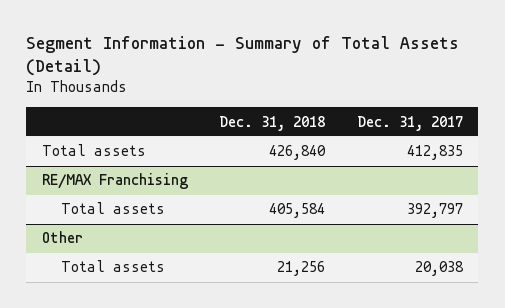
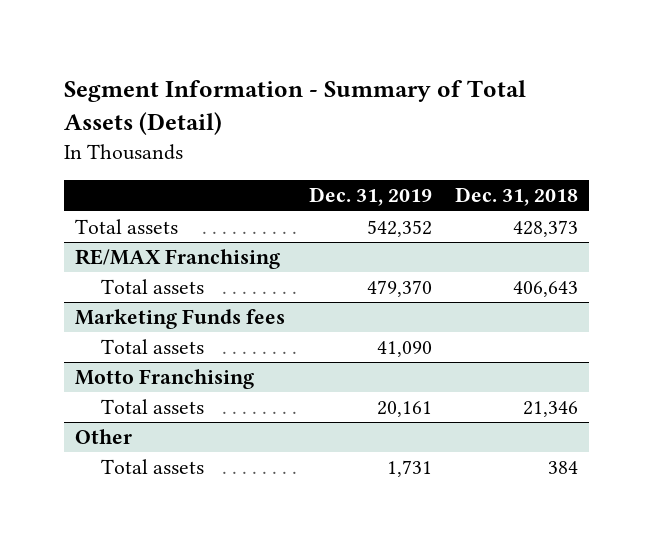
[356,115,463,131] Dec. 31, 2017 -> none
none -> [308,187,432,207] Dec. 31, 2019
[269,145,327,161] 426,840 -> [512,220,578,238] 428,373
[269,203,326,219] 405,584 -> [512,281,578,298] 406,643
none -> [75,309,286,330] Marketing Funds fees
none -> [100,339,204,355] Total assets
none -> [75,369,255,390] Motto Franchising
none -> [100,399,204,415] Total assets
[277,261,326,277] 21,256 -> [547,461,578,475] 384

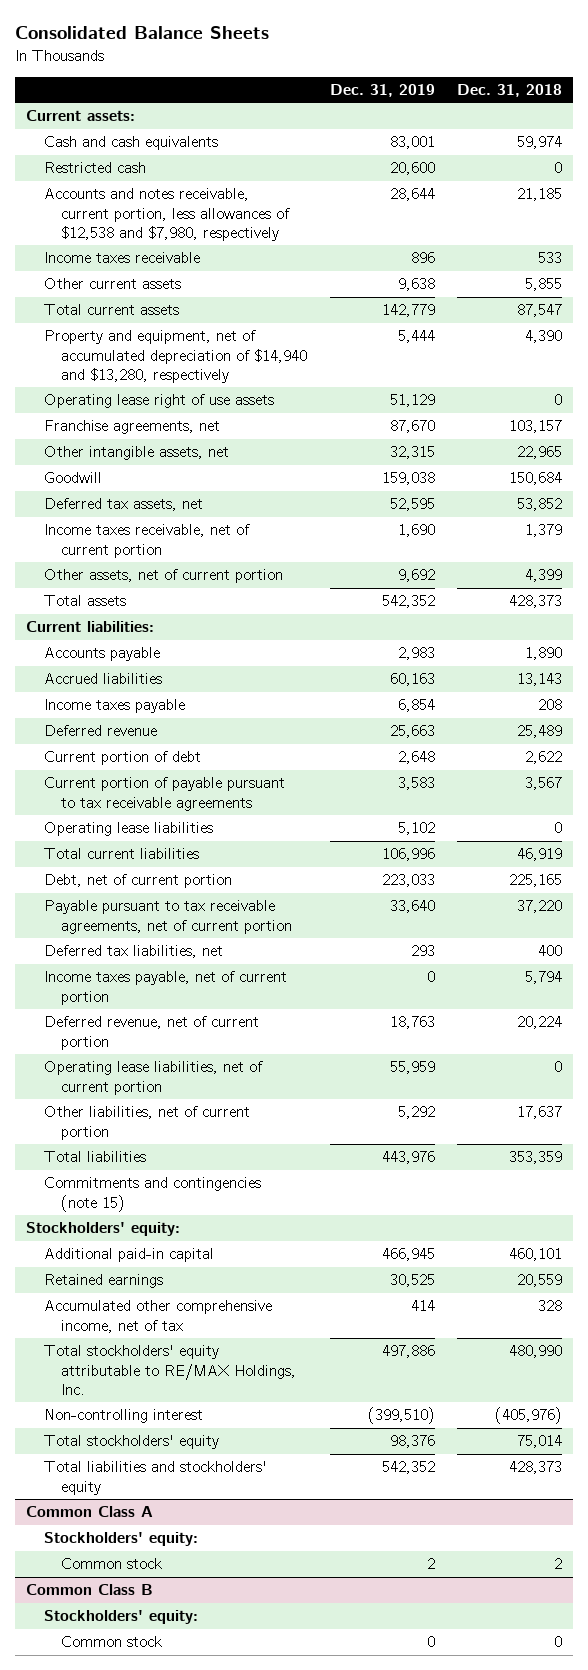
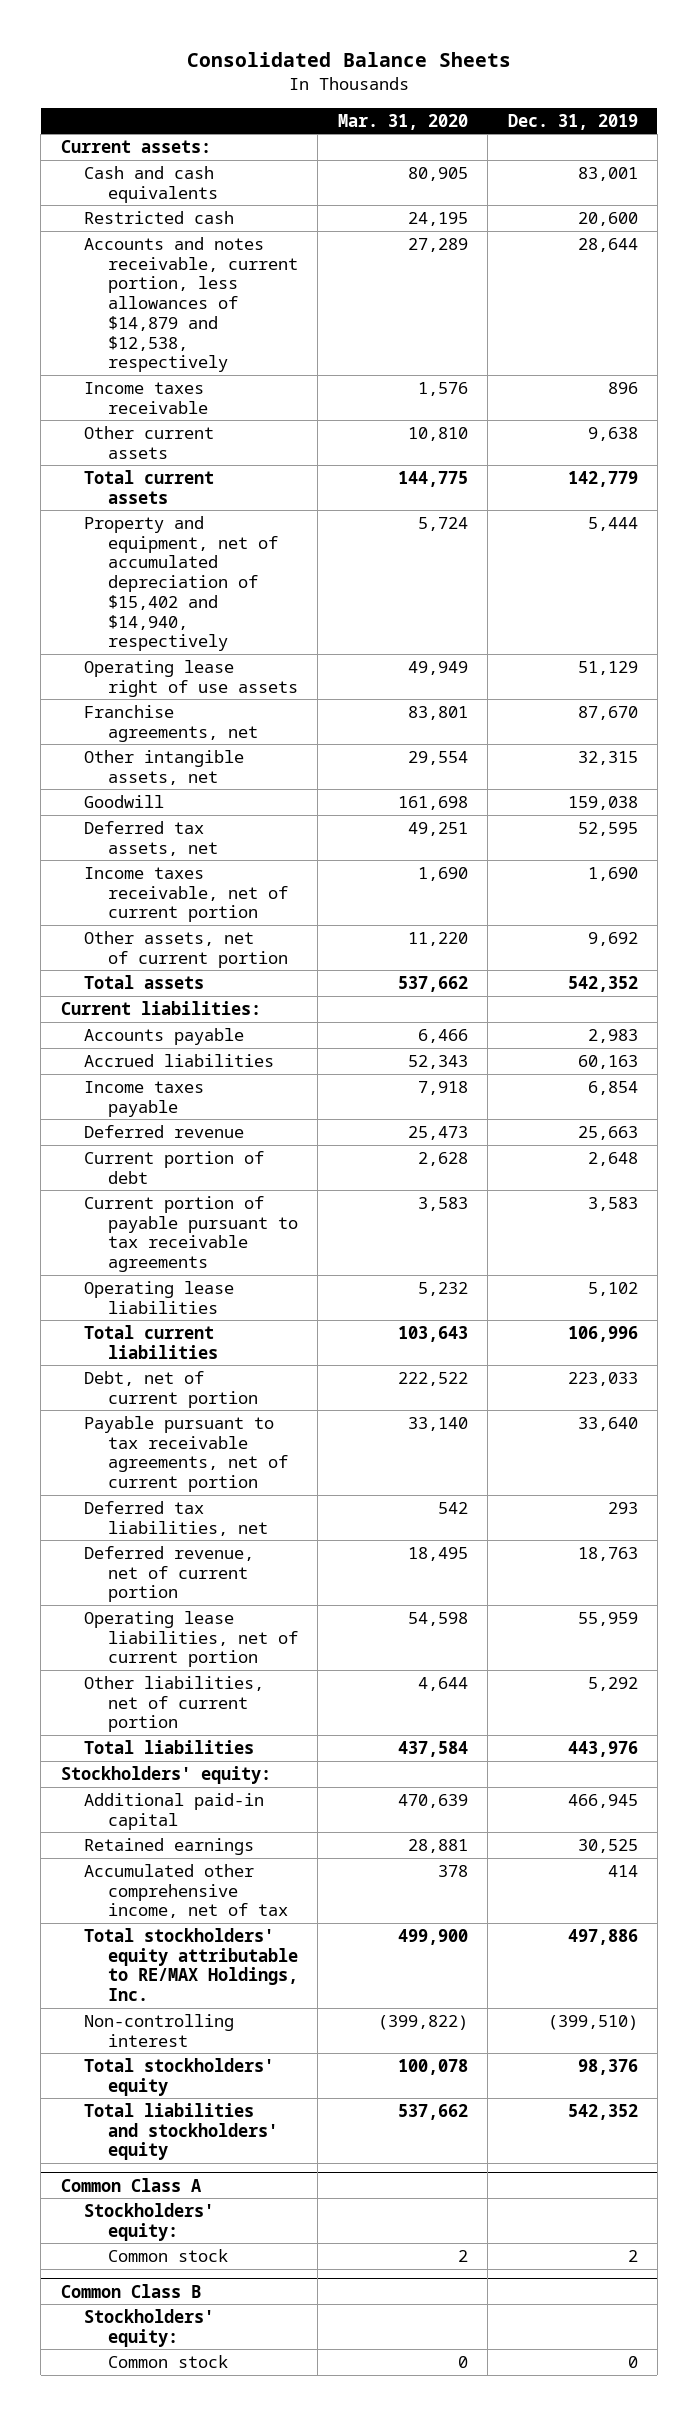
[456,84,562,98] Dec. 31, 2018 -> none
none -> [337,113,468,130] Mar. 31, 2020
[43,188,291,242] Accounts and notes receivable, current portion, less allowances of $12,538 and $7,980, respectively -> [84,236,299,373] Accounts and notes receivable, current portion, less allowances of $14,879 and $12,538, respectively
[43,330,308,384] Property and equipment, net of accumulated depreciation of $14,940 and $13,280, respectively -> [84,515,279,652] Property and equipment, net of accumulated depreciation of $15,402 and $14,940, respectively
[43,971,287,1005] Income taxes payable, net of current portion -> none
[43,1177,261,1212] Commitments and contingencies (note 15) -> none

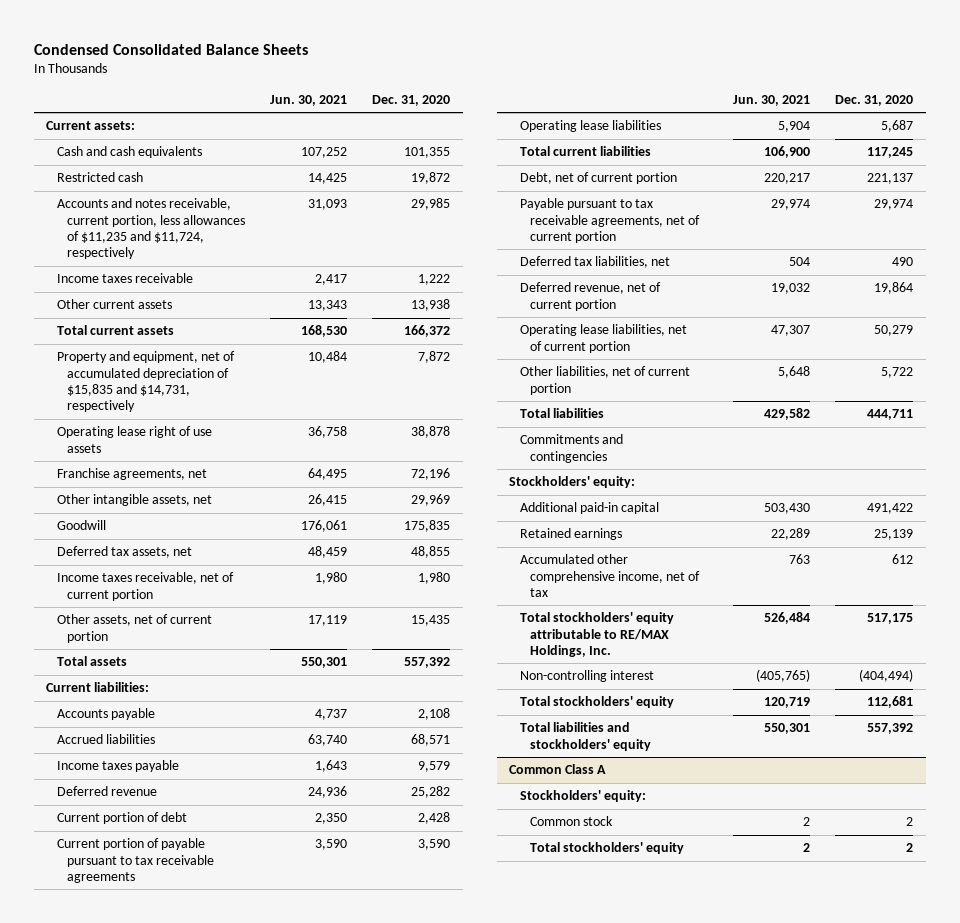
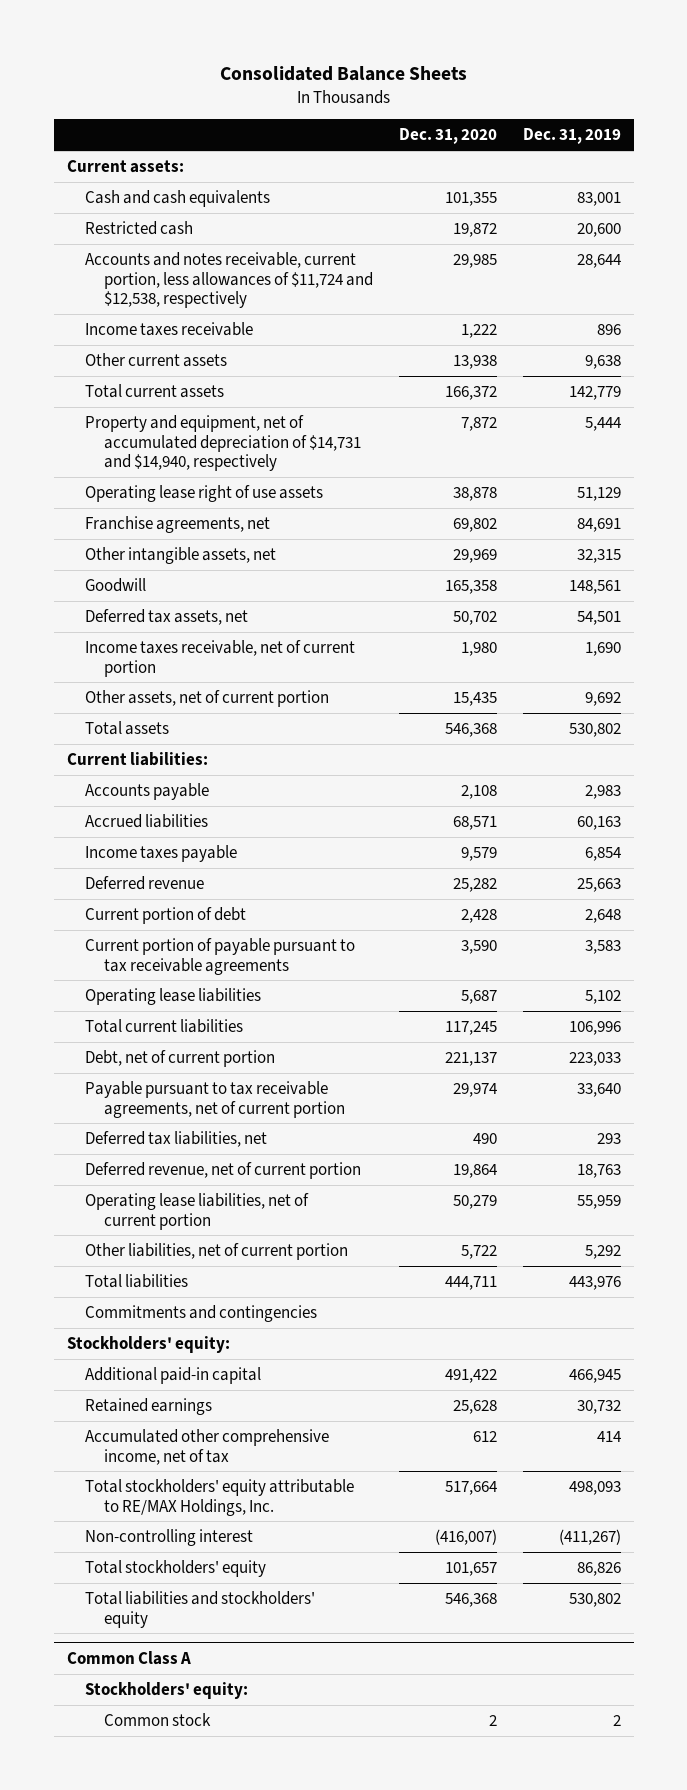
[33,43,308,55] Condensed Consolidated Balance Sheets -> [219,65,467,81] Consolidated Balance Sheets
[270,94,348,106] Jun. 30, 2021 -> none
none -> [522,128,621,145] Dec. 31, 2019
[56,198,246,260] Accounts and notes receivable, current portion, less allowances of $11,235 and $11,724, respectively -> [85,251,374,309] Accounts and notes receivable, current portion, less allowances of $11,724 and $12,538, respectively
[56,351,235,413] Property and equipment, net of accumulated depreciation of $15,835 and $14,731, respectively -> [85,414,362,472] Property and equipment, net of accumulated depreciation of $14,731 and $14,940, respectively
[411,468,451,481] 72,196 -> [452,517,497,532] 69,802
[404,520,451,533] 175,835 -> [444,579,497,594] 165,358
[411,546,451,559] 48,855 -> [452,610,497,625] 50,702
[404,657,451,669] 557,392 -> [444,722,497,737] 546,368
[874,529,914,541] 25,139 -> [452,1399,497,1414] 25,628
[867,613,914,625] 517,175 -> [444,1480,497,1495] 517,664
[859,669,914,683] (404,494) -> [434,1528,497,1545] (416,007)
[867,696,914,709] 112,681 -> [444,1561,497,1576] 101,657
[867,723,914,735] 557,392 -> [444,1592,497,1607] 546,368
[530,842,685,855] Total stockholders' equity -> none

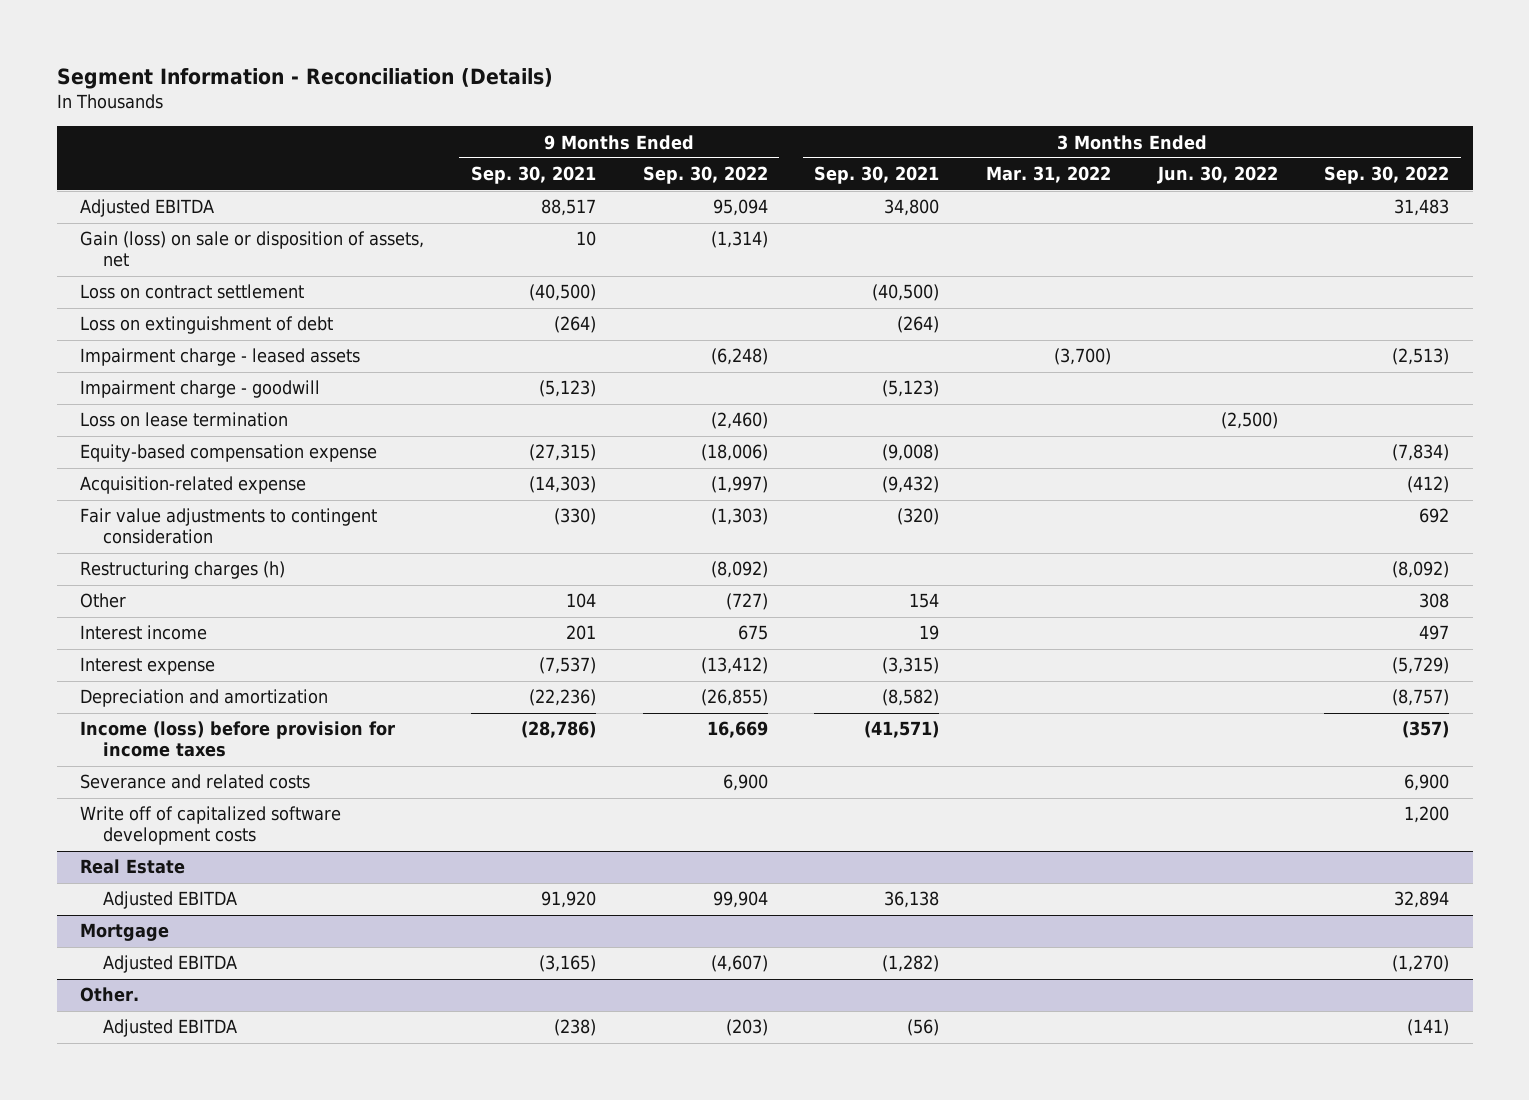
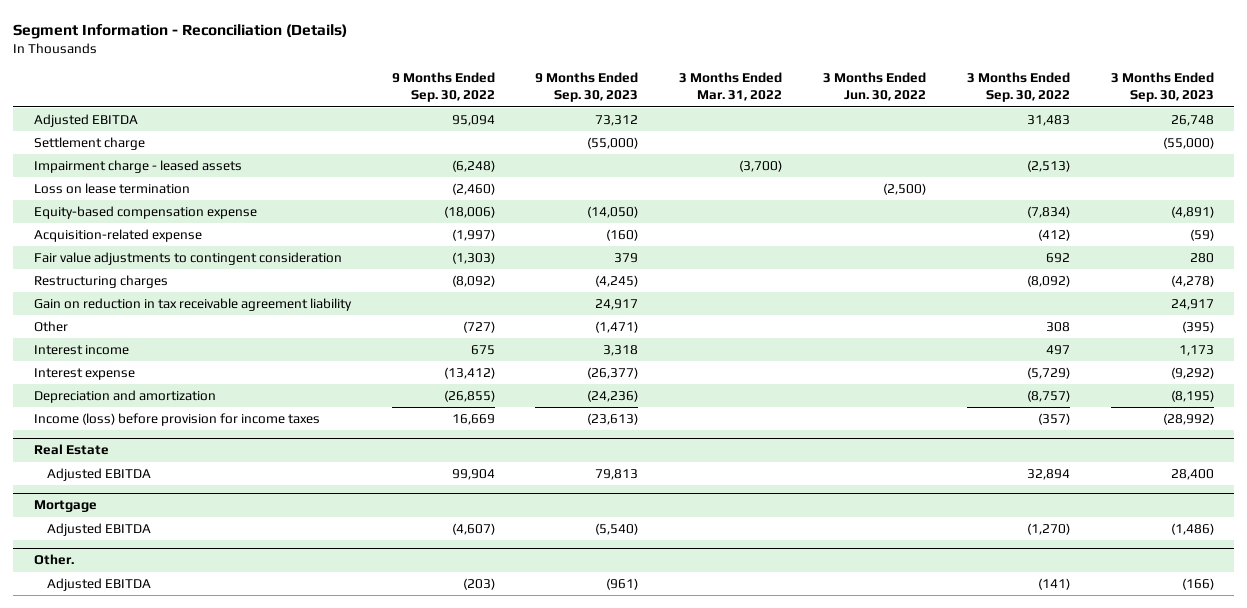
[470,166,596,185] Sep. 30, 2021 -> none
[814,166,940,185] Sep. 30, 2021 -> none
none -> [535,72,639,103] 9 Months Ended Sep. 30, 2023
none -> [1110,72,1214,103] 3 Months Ended Sep. 30, 2023
[80,231,425,268] Gain (loss) on sale or disposition of assets, net -> none
[80,284,305,300] Loss on contract settlement -> none
[80,316,334,335] Loss on extinguishment of debt -> none
none -> [33,136,145,150] Settlement charge
[80,380,321,399] Impairment charge - goodwill -> none
[80,561,286,580] Restructuring charges (h) -> [33,274,168,288] Restructuring charges
none -> [33,297,352,311] Gain on reduction in tax receivable agreement liability
[80,774,311,790] Severance and related costs -> none
[80,806,342,846] Write off of capitalized software development costs -> none

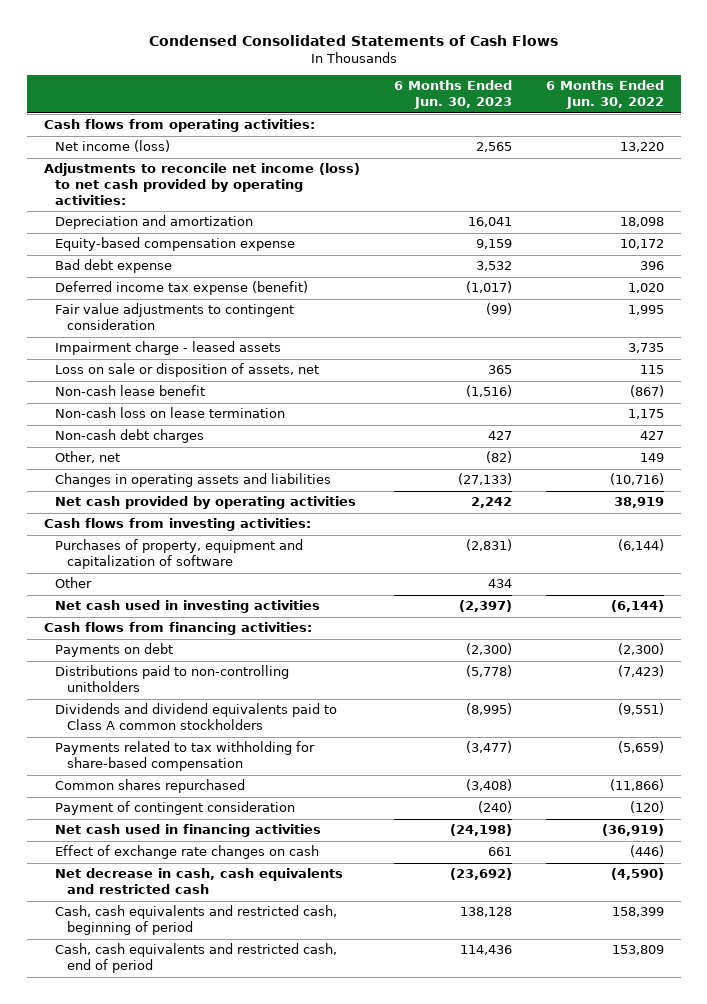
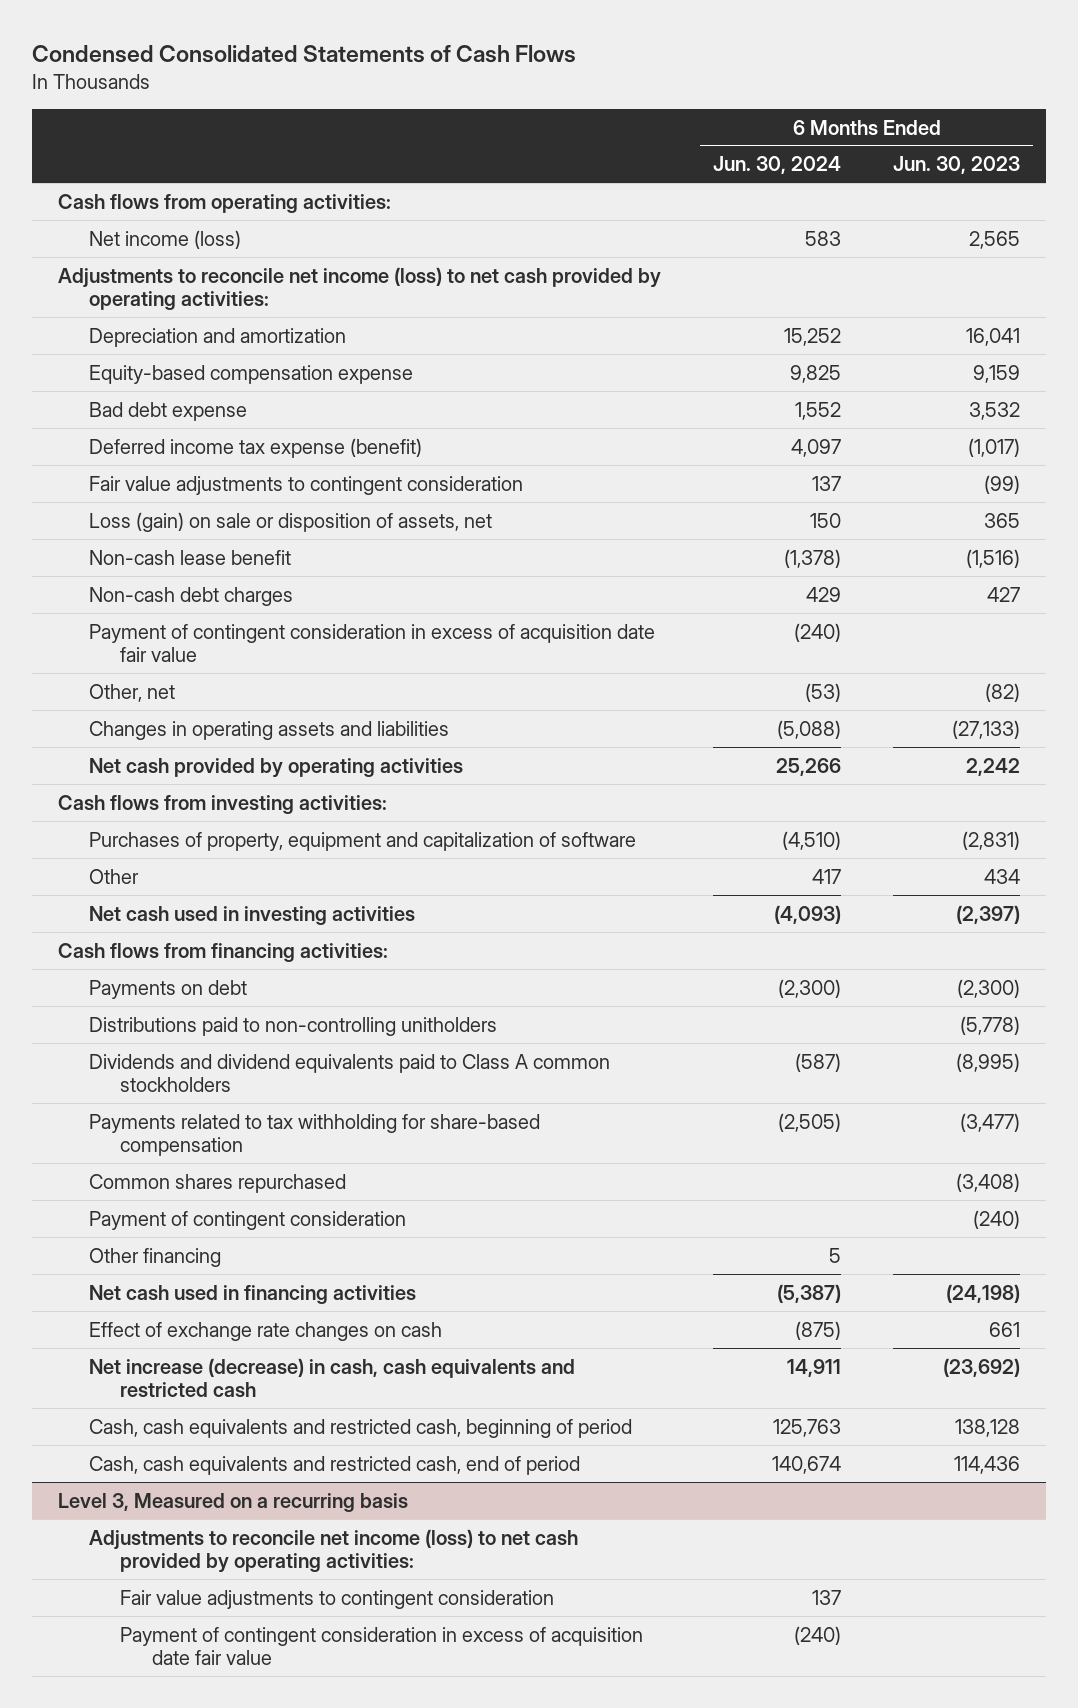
[545,80,664,110] 6 Months Ended Jun. 30, 2022 -> none
none -> [712,156,841,175] Jun. 30, 2024
[55,341,282,356] Impairment charge - leased assets -> none
[55,363,320,378] Loss on sale or disposition of assets, net -> [88,511,492,532] Loss (gain) on sale or disposition of assets, net
[55,407,286,419] Non-cash loss on lease termination -> none
none -> [88,623,655,662] Payment of contingent consideration in excess of acquisition date fair value
none -> [88,1247,221,1267] Other financing
[55,868,344,895] Net decrease in cash, cash equivalents and restricted cash -> [88,1357,575,1397] Net increase (decrease) in cash, cash equivalents and restricted cash
none -> [57,1492,408,1512] Level 3, Measured on a recurring basis
none -> [88,1528,578,1573] Adjustments to reconcile net income (loss) to net cash provided by operating activities:
none -> [120,1589,555,1609] Fair value adjustments to contingent consideration
none -> [120,1626,644,1665] Payment of contingent consideration in excess of acquisition date fair value

